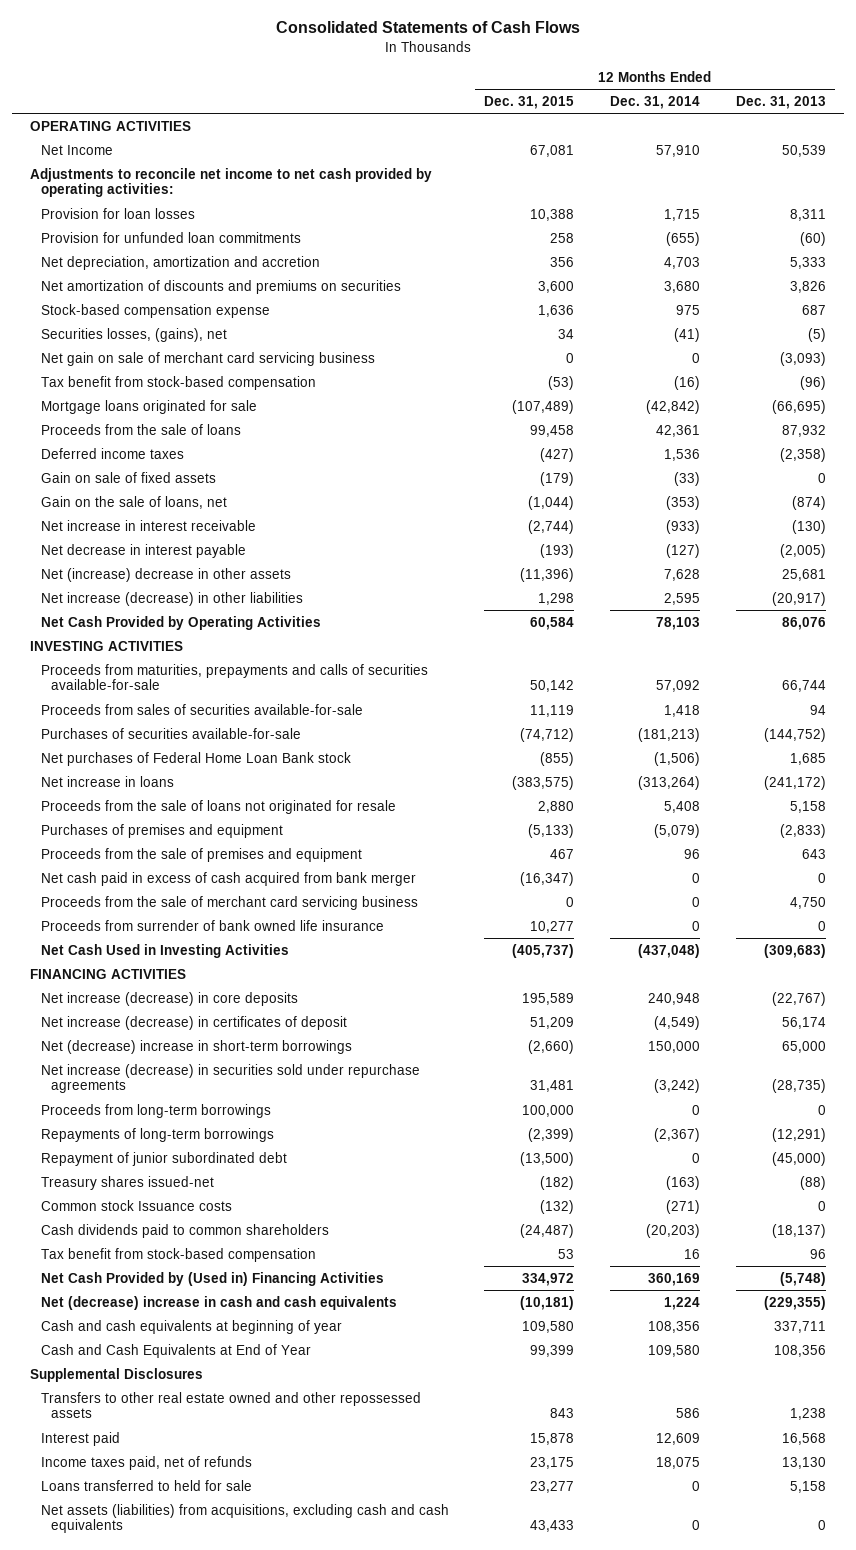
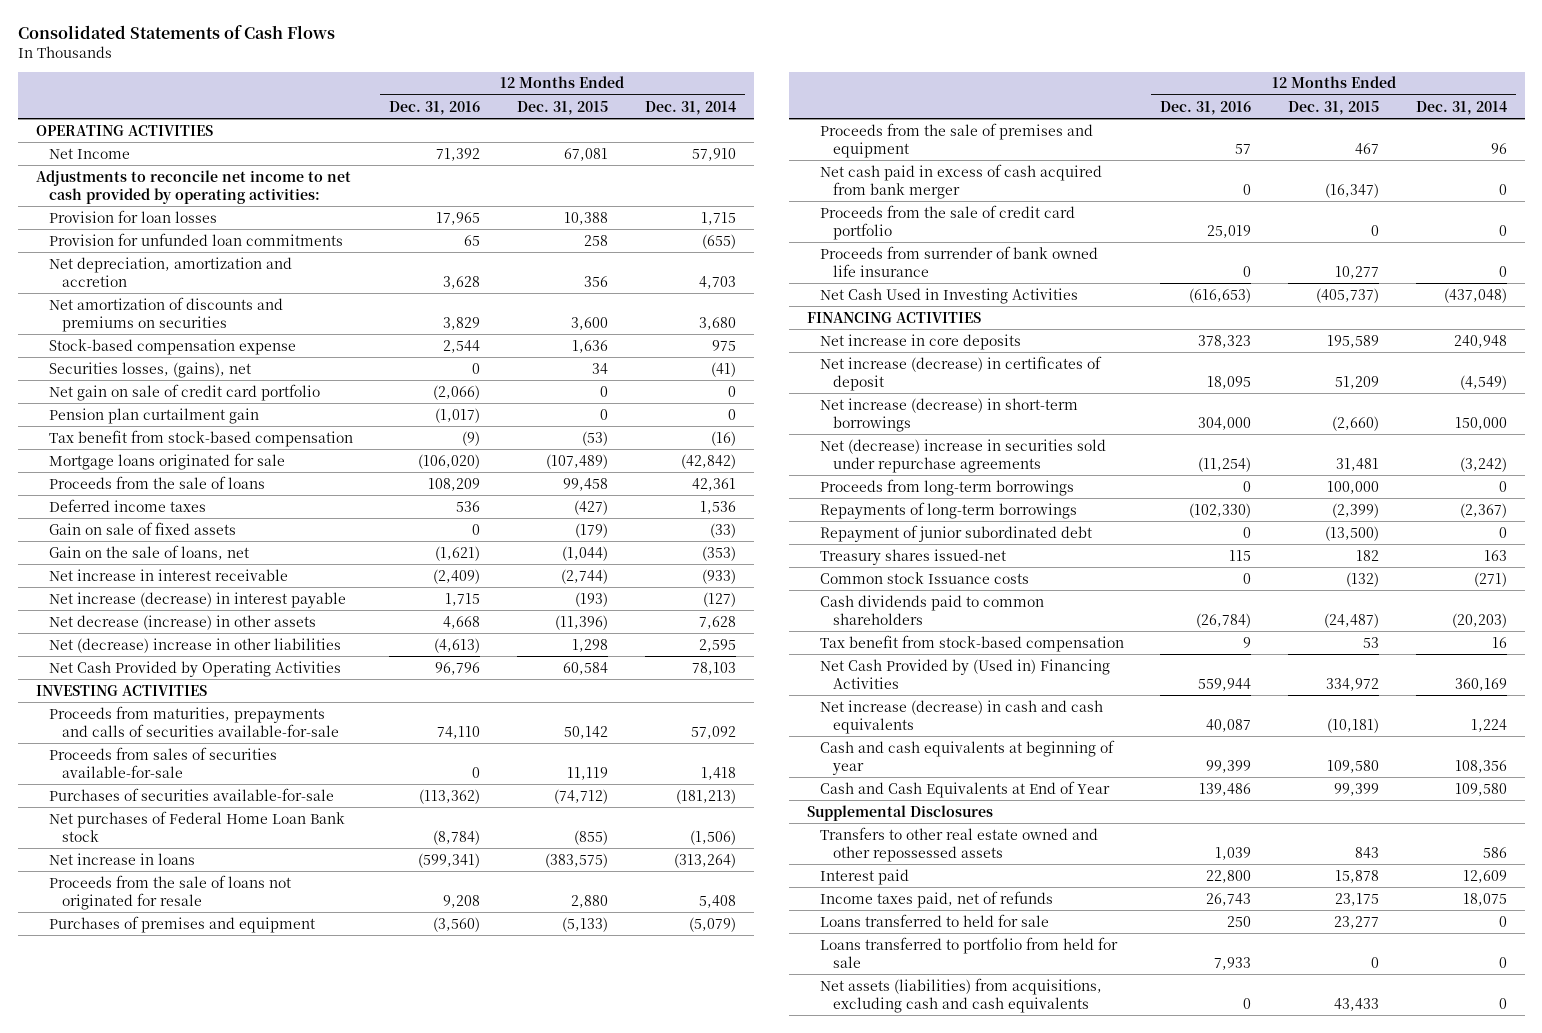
[736,95,827,109] Dec. 31, 2013 -> none
none -> [389,100,481,115] Dec. 31, 2016
[40,351,375,366] Net gain on sale of merchant card servicing business -> [48,383,320,401] Net gain on sale of credit card portfolio
none -> [48,407,259,424] Pension plan curtailment gain
[40,543,246,558] Net decrease in interest payable -> [48,591,346,608] Net increase (decrease) in interest payable
[40,567,291,582] Net (increase) decrease in other assets -> [48,614,316,630] Net decrease (increase) in other assets
[40,591,303,606] Net increase (decrease) in other liabilities -> [48,637,341,653] Net (decrease) increase in other liabilities
[40,895,418,910] Proceeds from the sale of merchant card servicing business -> [819,204,1075,240] Proceeds from the sale of credit card portfolio
[40,991,298,1006] Net increase (decrease) in core deposits -> [819,333,1021,350] Net increase in core deposits
[40,1039,352,1054] Net (decrease) increase in short-term borrowings -> [819,397,1078,432] Net increase (decrease) in short-term borrowings
[40,1063,420,1094] Net increase (decrease) in securities sold under repurchase agreements -> [819,438,1106,473] Net (decrease) increase in securities sold under repurchase agreements
[540,1175,575,1190] (182) -> [1356,549,1380,561] 182
[666,1175,701,1190] (163) -> [1483,549,1507,561] 163
[40,1295,397,1310] Net (decrease) increase in cash and cash equivalents -> [819,699,1103,734] Net increase (decrease) in cash and cash equivalents
none -> [819,936,1118,968] Loans transferred to portfolio from held for sale

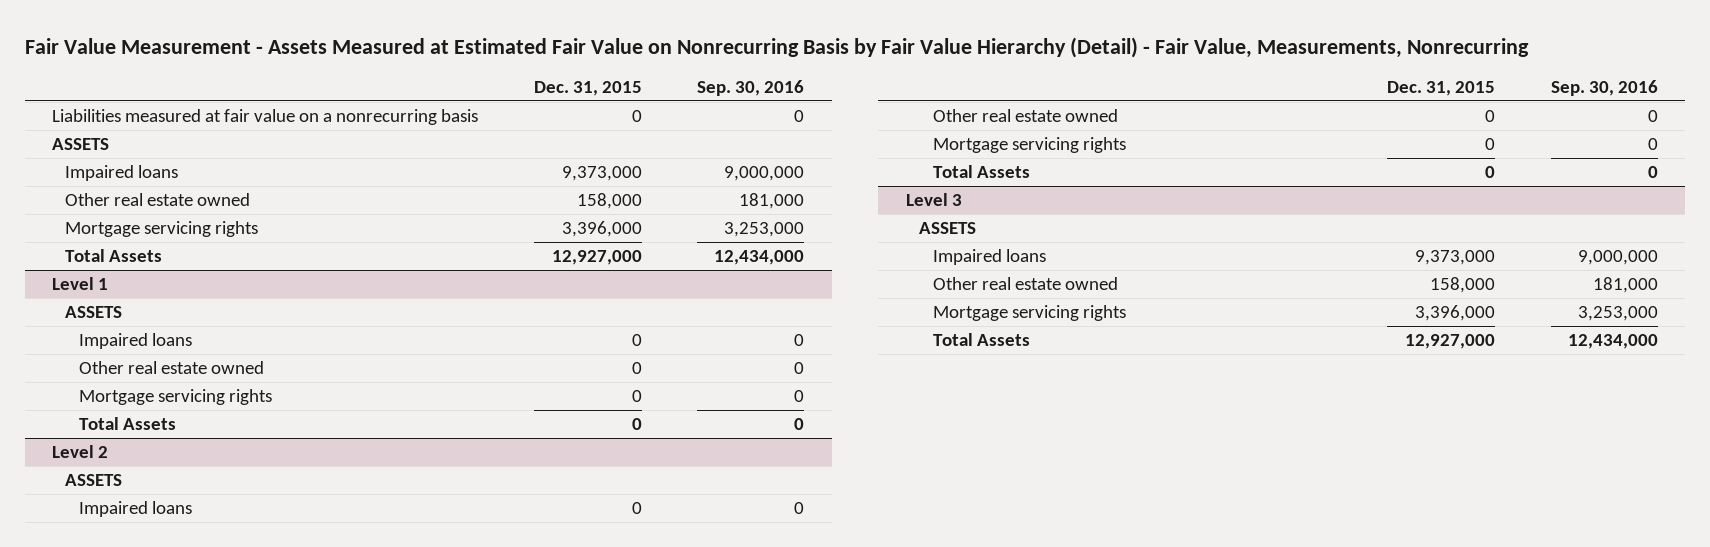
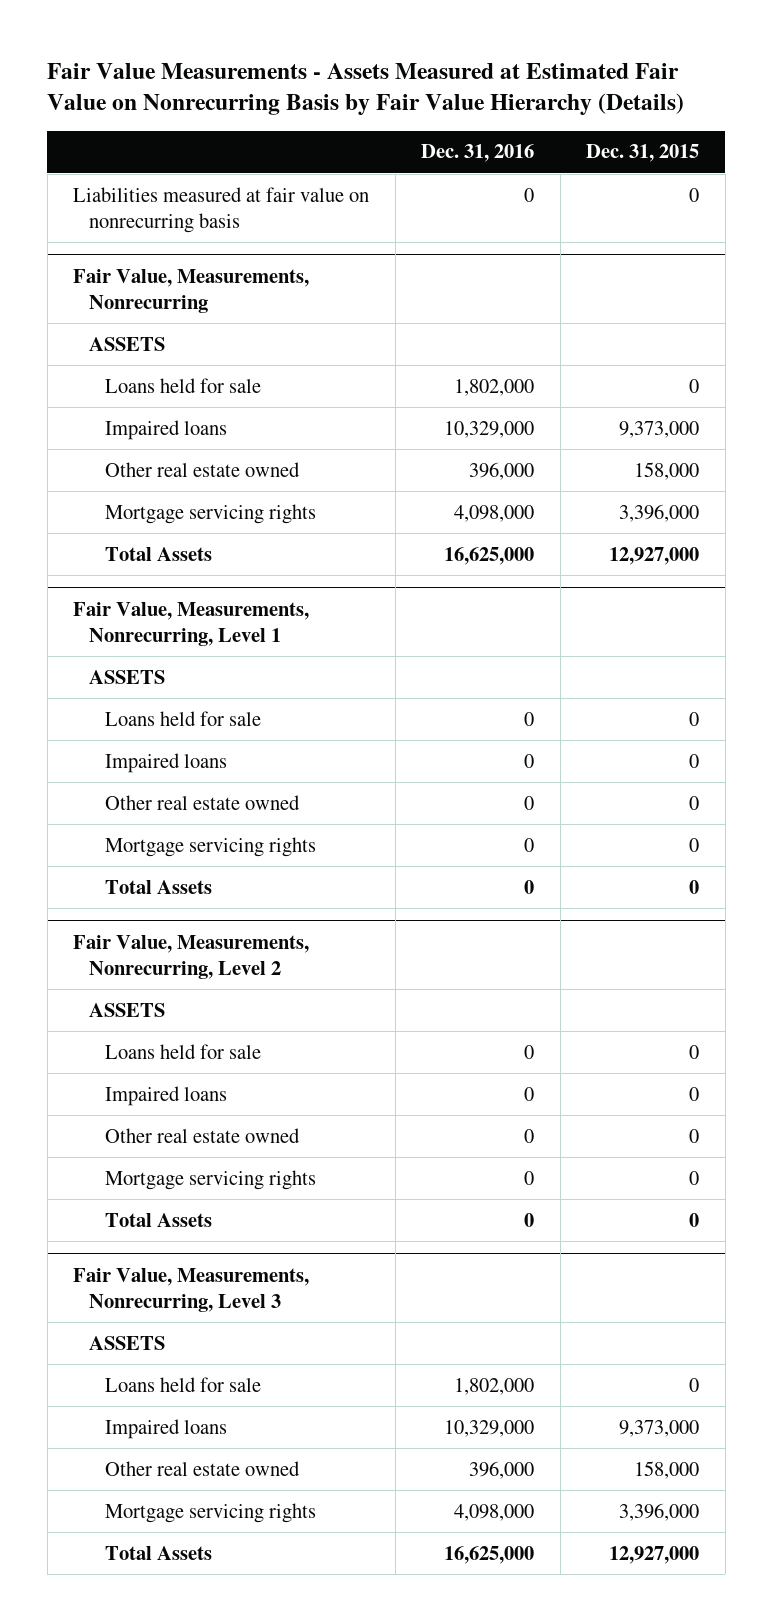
[24,36,1529,58] Fair Value Measurement - Assets Measured at Estimated Fair Value on Nonrecurring Basis by Fair Value Hierarchy (Detail) - Fair Value, Measurements, Nonrecurring -> [47,62,685,116] Fair Value Measurements - Assets Measured at Estimated Fair Value on Nonrecurring Basis by Fair Value Hierarchy (Details)
[696,79,804,96] Sep. 30, 2016 -> none
none -> [421,144,535,163] Dec. 31, 2016
[52,109,479,126] Liabilities measured at fair value on a nonrecurring basis -> [73,186,370,233] Liabilities measured at fair value on nonrecurring basis
none -> [73,268,310,313] Fair Value, Measurements, Nonrecurring
none -> [104,377,261,393] Loans held for sale
[52,277,109,291] Level 1 -> none
none -> [73,601,310,646] Fair Value, Measurements, Nonrecurring, Level 1
none -> [104,710,261,726] Loans held for sale
[52,445,109,459] Level 2 -> none
none -> [73,934,310,979] Fair Value, Measurements, Nonrecurring, Level 2
none -> [104,1043,261,1059] Loans held for sale
[906,193,963,207] Level 3 -> none
none -> [73,1267,310,1312] Fair Value, Measurements, Nonrecurring, Level 3
none -> [104,1376,261,1392] Loans held for sale

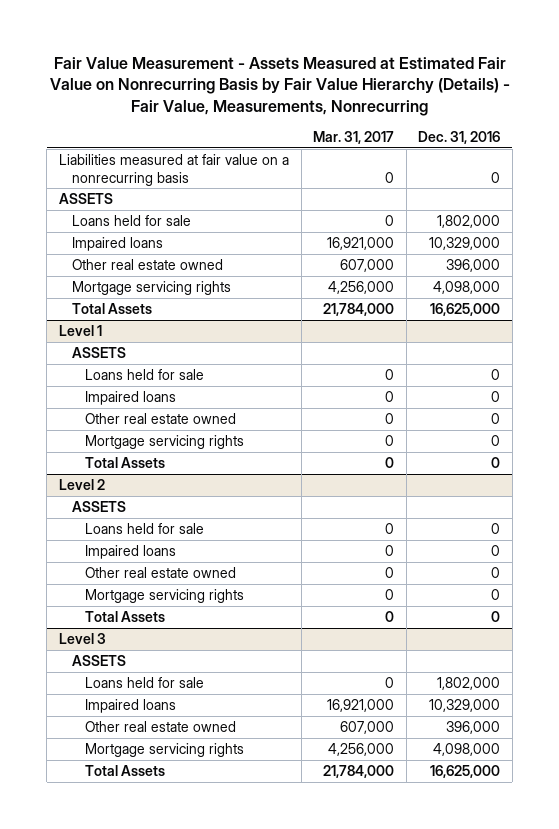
[47,62,685,116] Fair Value Measurements - Assets Measured at Estimated Fair Value on Nonrecurring Basis by Fair Value Hierarchy (Details) -> [49,56,510,116] Fair Value Measurement - Assets Measured at Estimated Fair Value on Nonrecurring Basis by Fair Value Hierarchy (Details) - Fair Value, Measurements, Nonrecurring
[586,144,700,163] Dec. 31, 2015 -> none
none -> [313,131,395,145] Mar. 31, 2017
[73,268,310,313] Fair Value, Measurements, Nonrecurring -> none
[73,186,370,233] Liabilities measured at fair value on nonrecurring basis -> [58,154,289,186] Liabilities measured at fair value on a nonrecurring basis
[73,601,310,646] Fair Value, Measurements, Nonrecurring, Level 1 -> none
none -> [58,325,102,337] Level 1
[73,934,310,979] Fair Value, Measurements, Nonrecurring, Level 2 -> none
none -> [58,479,105,491] Level 2
[73,1267,310,1312] Fair Value, Measurements, Nonrecurring, Level 3 -> none
none -> [58,633,106,645] Level 3

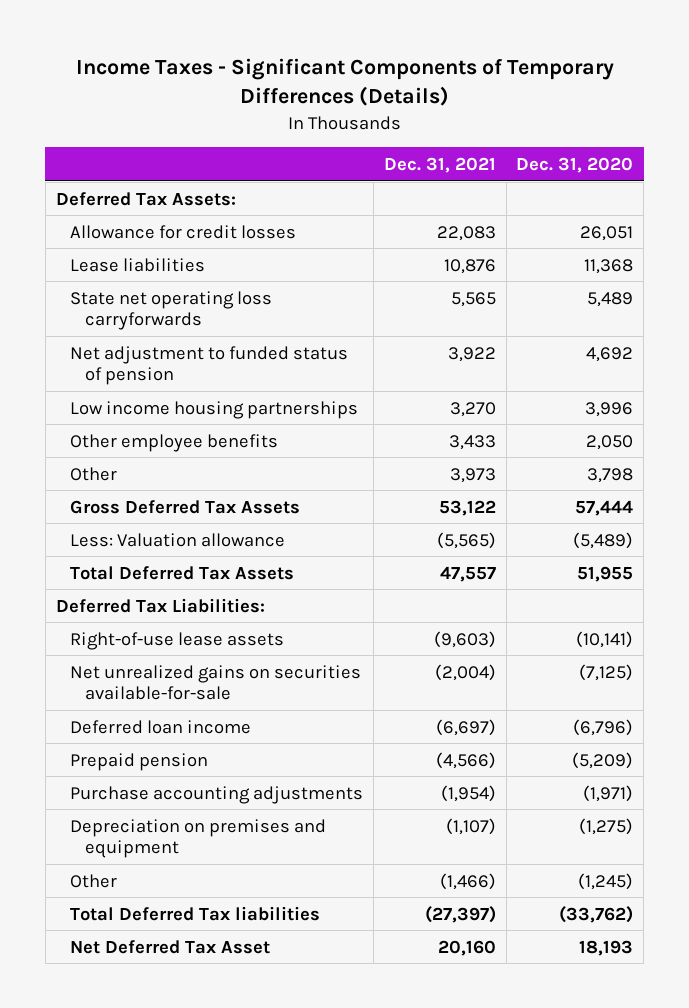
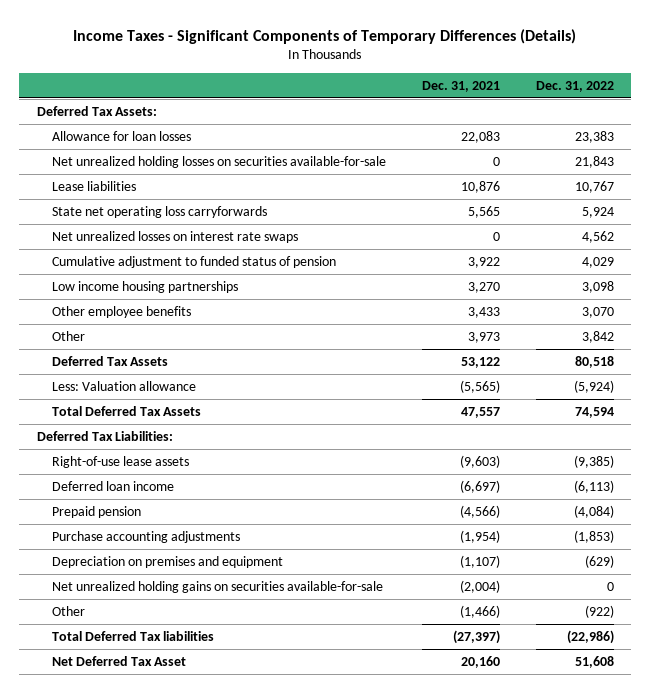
[516,156,634,173] Dec. 31, 2020 -> none
none -> [535,80,614,92] Dec. 31, 2022
[70,224,297,239] Allowance for credit losses -> [52,130,192,141] Allowance for loan losses
none -> [52,155,387,168] Net unrealized holding losses on securities available-for-sale
none -> [52,230,299,243] Net unrealized losses on interest rate swaps
[70,345,349,386] Net adjustment to funded status of pension -> [52,255,337,268] Cumulative adjustment to funded status of pension
[70,499,301,514] Gross Deferred Tax Assets -> [52,355,169,366] Deferred Tax Assets
[70,664,362,701] Net unrealized gains on securities available-for-sale -> none
none -> [52,580,384,593] Net unrealized holding gains on securities available-for-sale

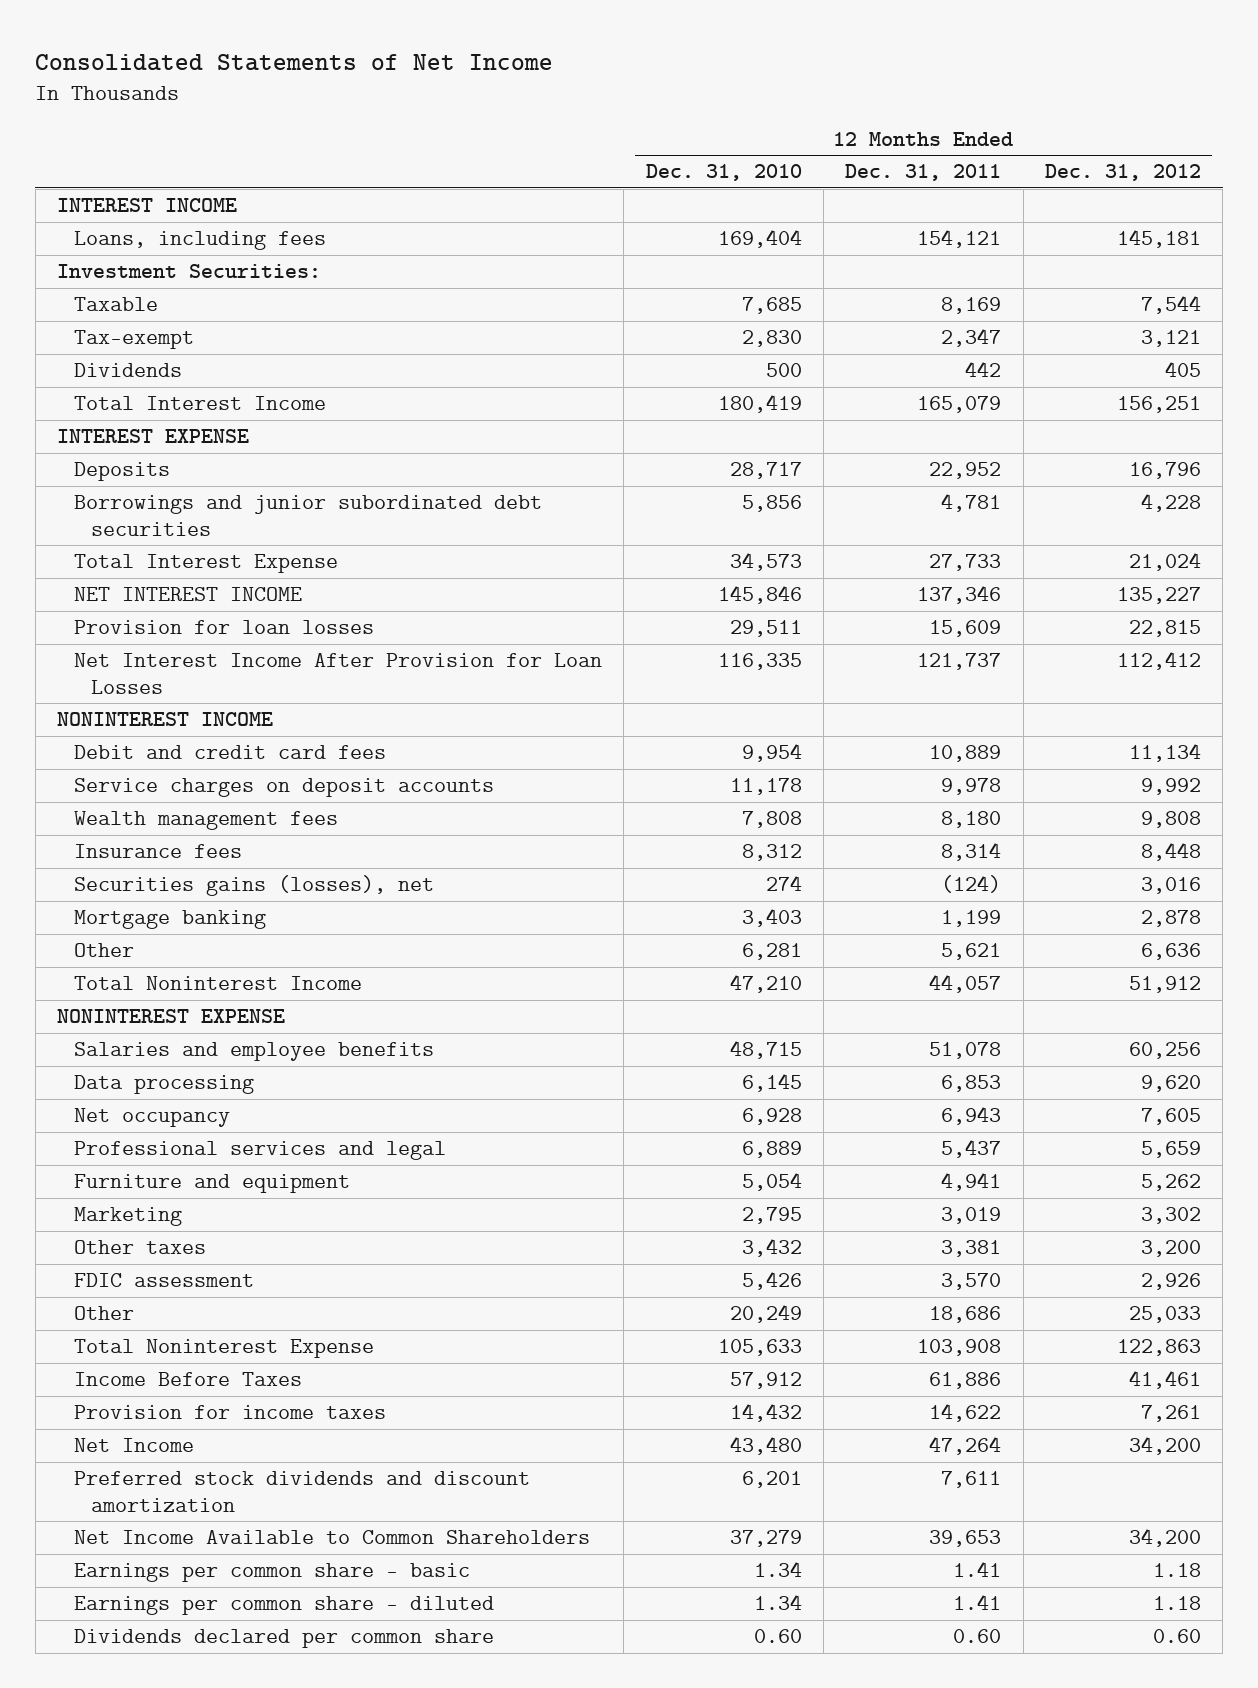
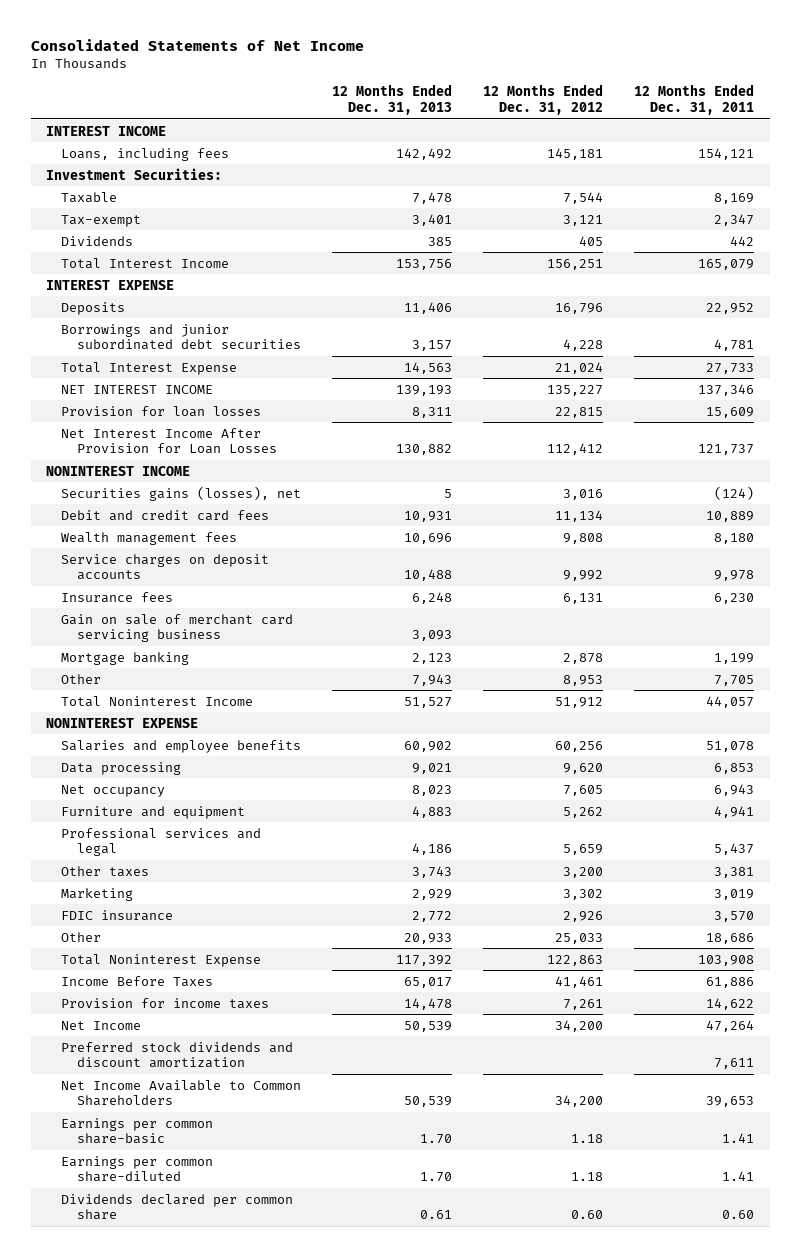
[645,164,802,182] Dec. 31, 2010 -> none
none -> [332,84,453,115] 12 Months Ended Dec. 31, 2013
[74,875,435,897] Securities gains (losses), net -> [61,485,302,501] Securities gains (losses), net
[74,778,495,798] Service charges on deposit accounts -> [61,553,270,581] Service charges on deposit accounts
[941,842,1002,862] 8,314 -> [714,592,755,604] 6,230
[1140,842,1201,862] 8,448 -> [563,592,604,604] 6,131
none -> [61,613,294,643] Gain on sale of merchant card servicing business
[941,943,1002,961] 5,621 -> [714,674,755,686] 7,705
[1140,943,1201,961] 6,636 -> [563,674,604,686] 8,953
[74,1141,447,1161] Professional services and legal -> [61,827,262,857] Professional services and legal
[74,1207,183,1227] Marketing -> [61,887,134,901] Marketing
[74,1273,255,1288] FDIC assessment -> [61,909,174,921] FDIC insurance
[74,1563,471,1583] Earnings per common share - basic -> [61,1117,214,1145] Earnings per common share-basic
[74,1596,495,1616] Earnings per common share - diluted -> [61,1155,214,1183] Earnings per common share-diluted

